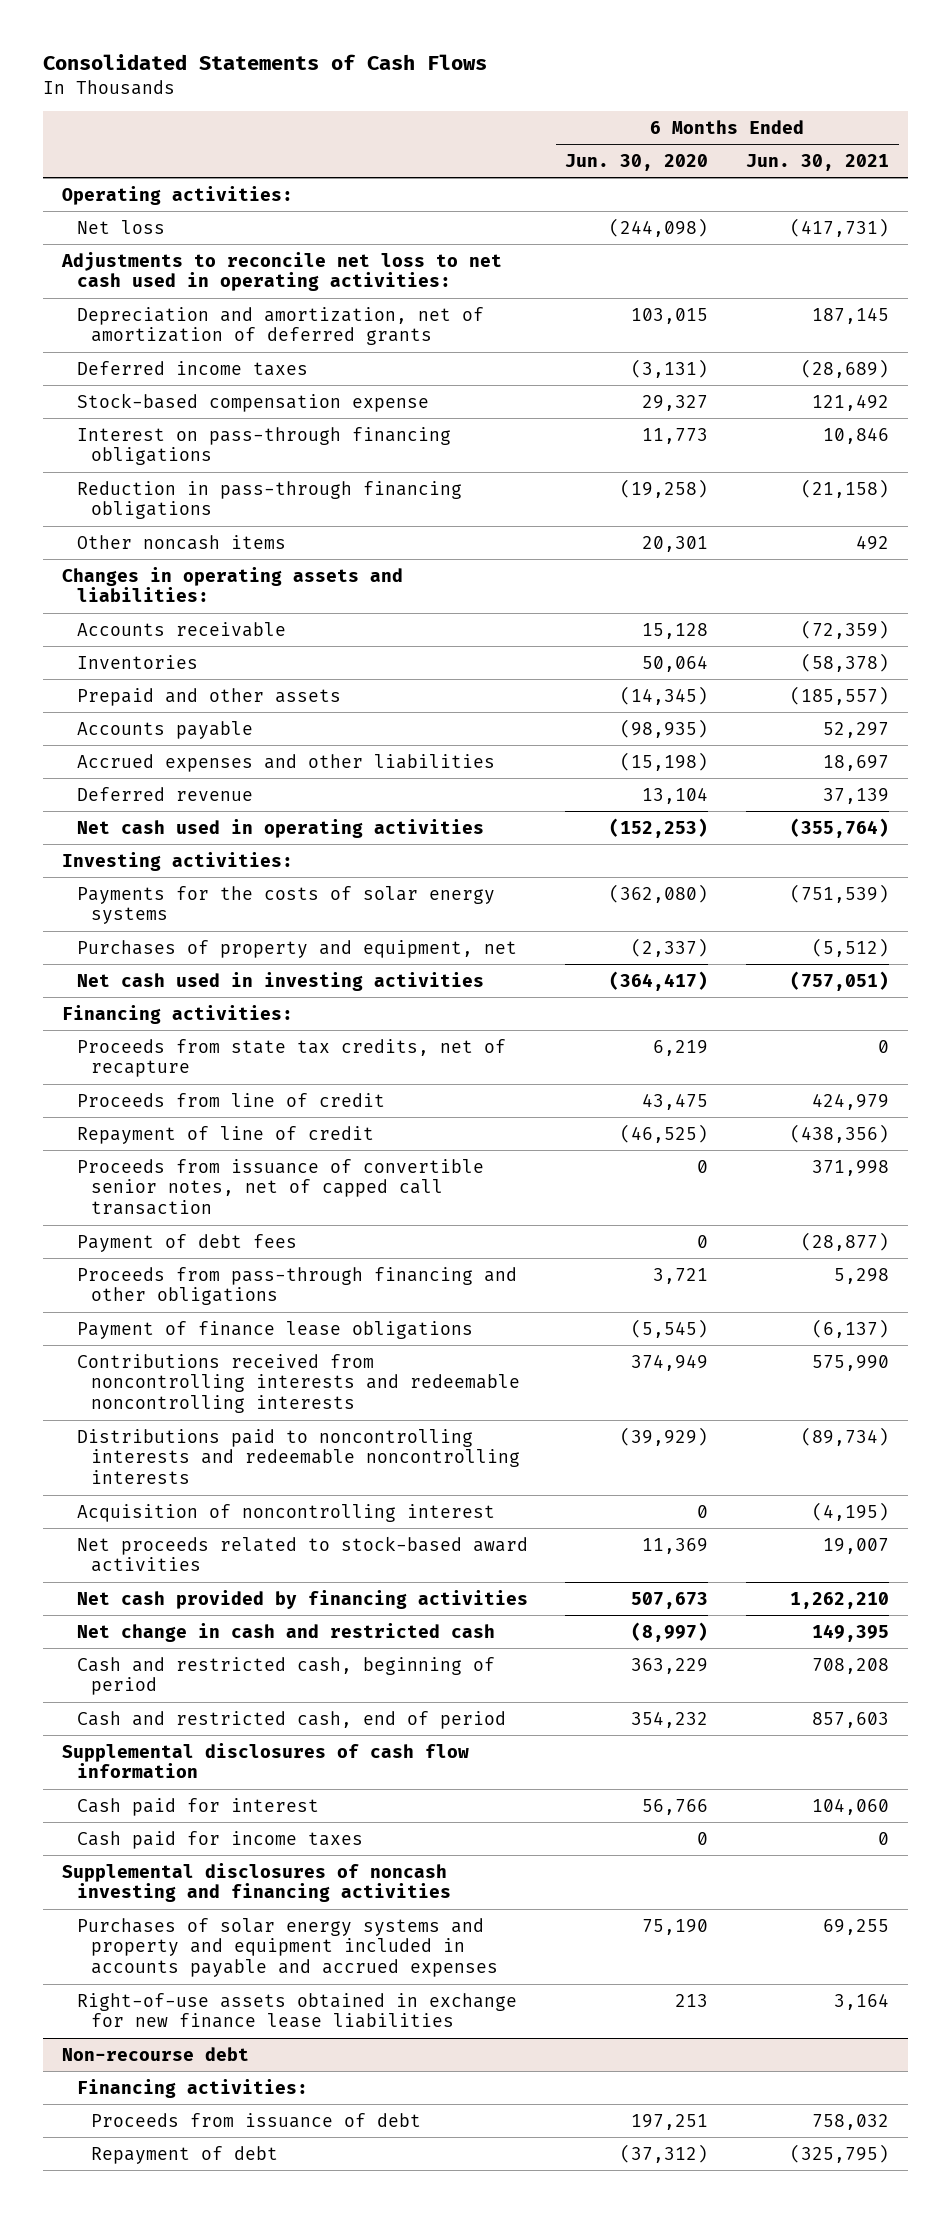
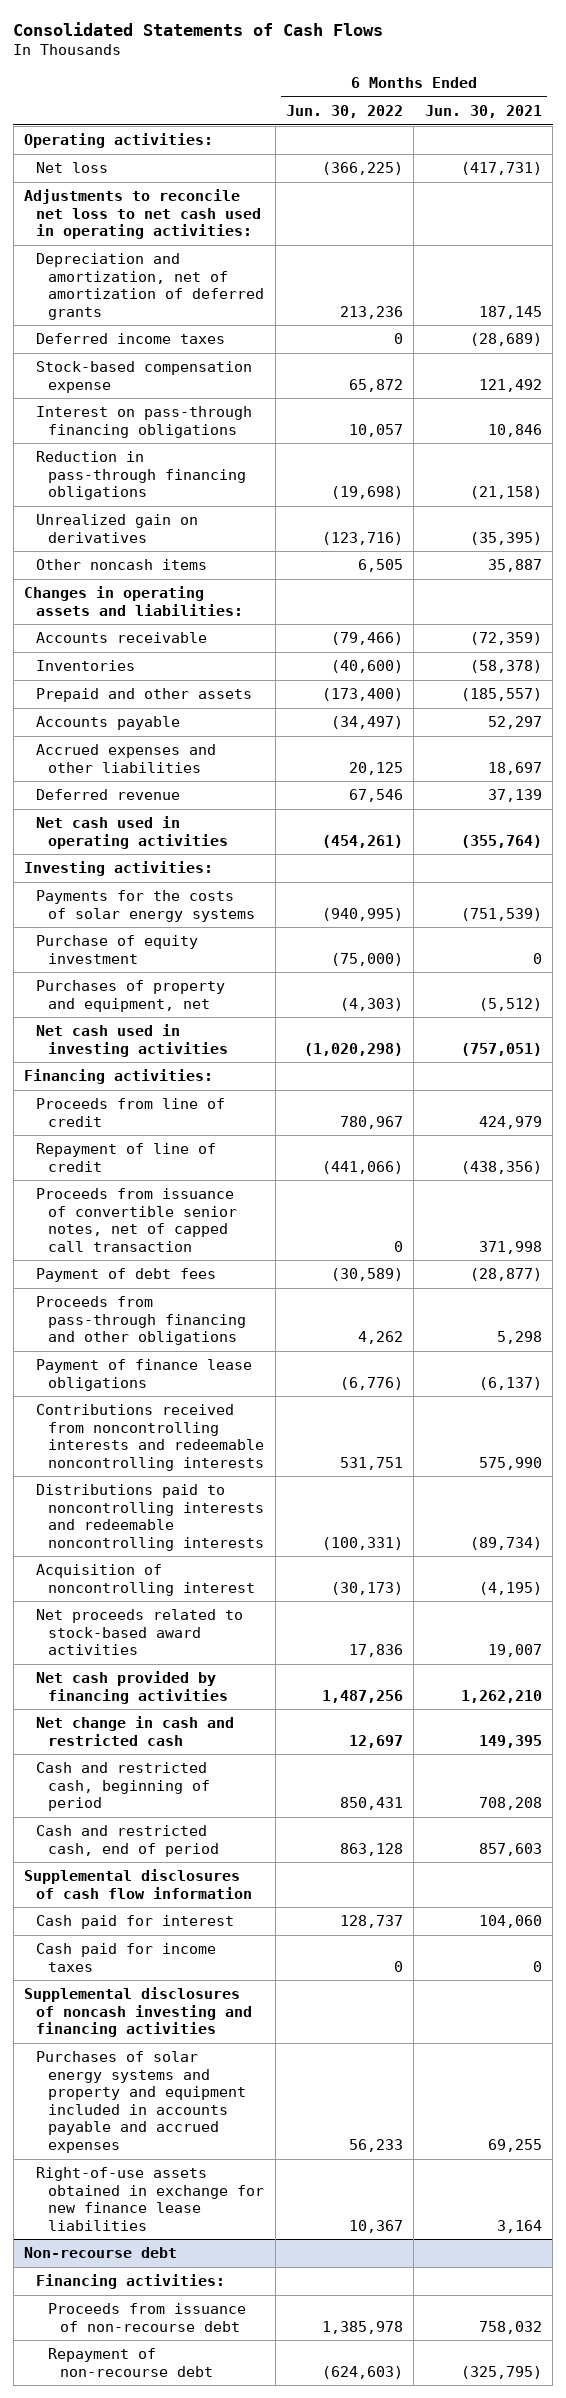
[565,153,709,171] Jun. 30, 2020 -> none
none -> [286,105,404,119] Jun. 30, 2022
none -> [36,514,199,543] Unrealized gain on derivatives
[856,534,890,550] 492 -> [487,559,542,573] 35,887
none -> [36,935,199,964] Purchase of equity investment
[76,1038,506,1078] Proceeds from state tax credits, net of recapture -> none
[91,2112,422,2128] Proceeds from issuance of debt -> [48,2303,247,2332] Proceeds from issuance of non-recourse debt
[91,2145,279,2164] Repayment of debt -> [48,2348,214,2377] Repayment of non-recourse debt

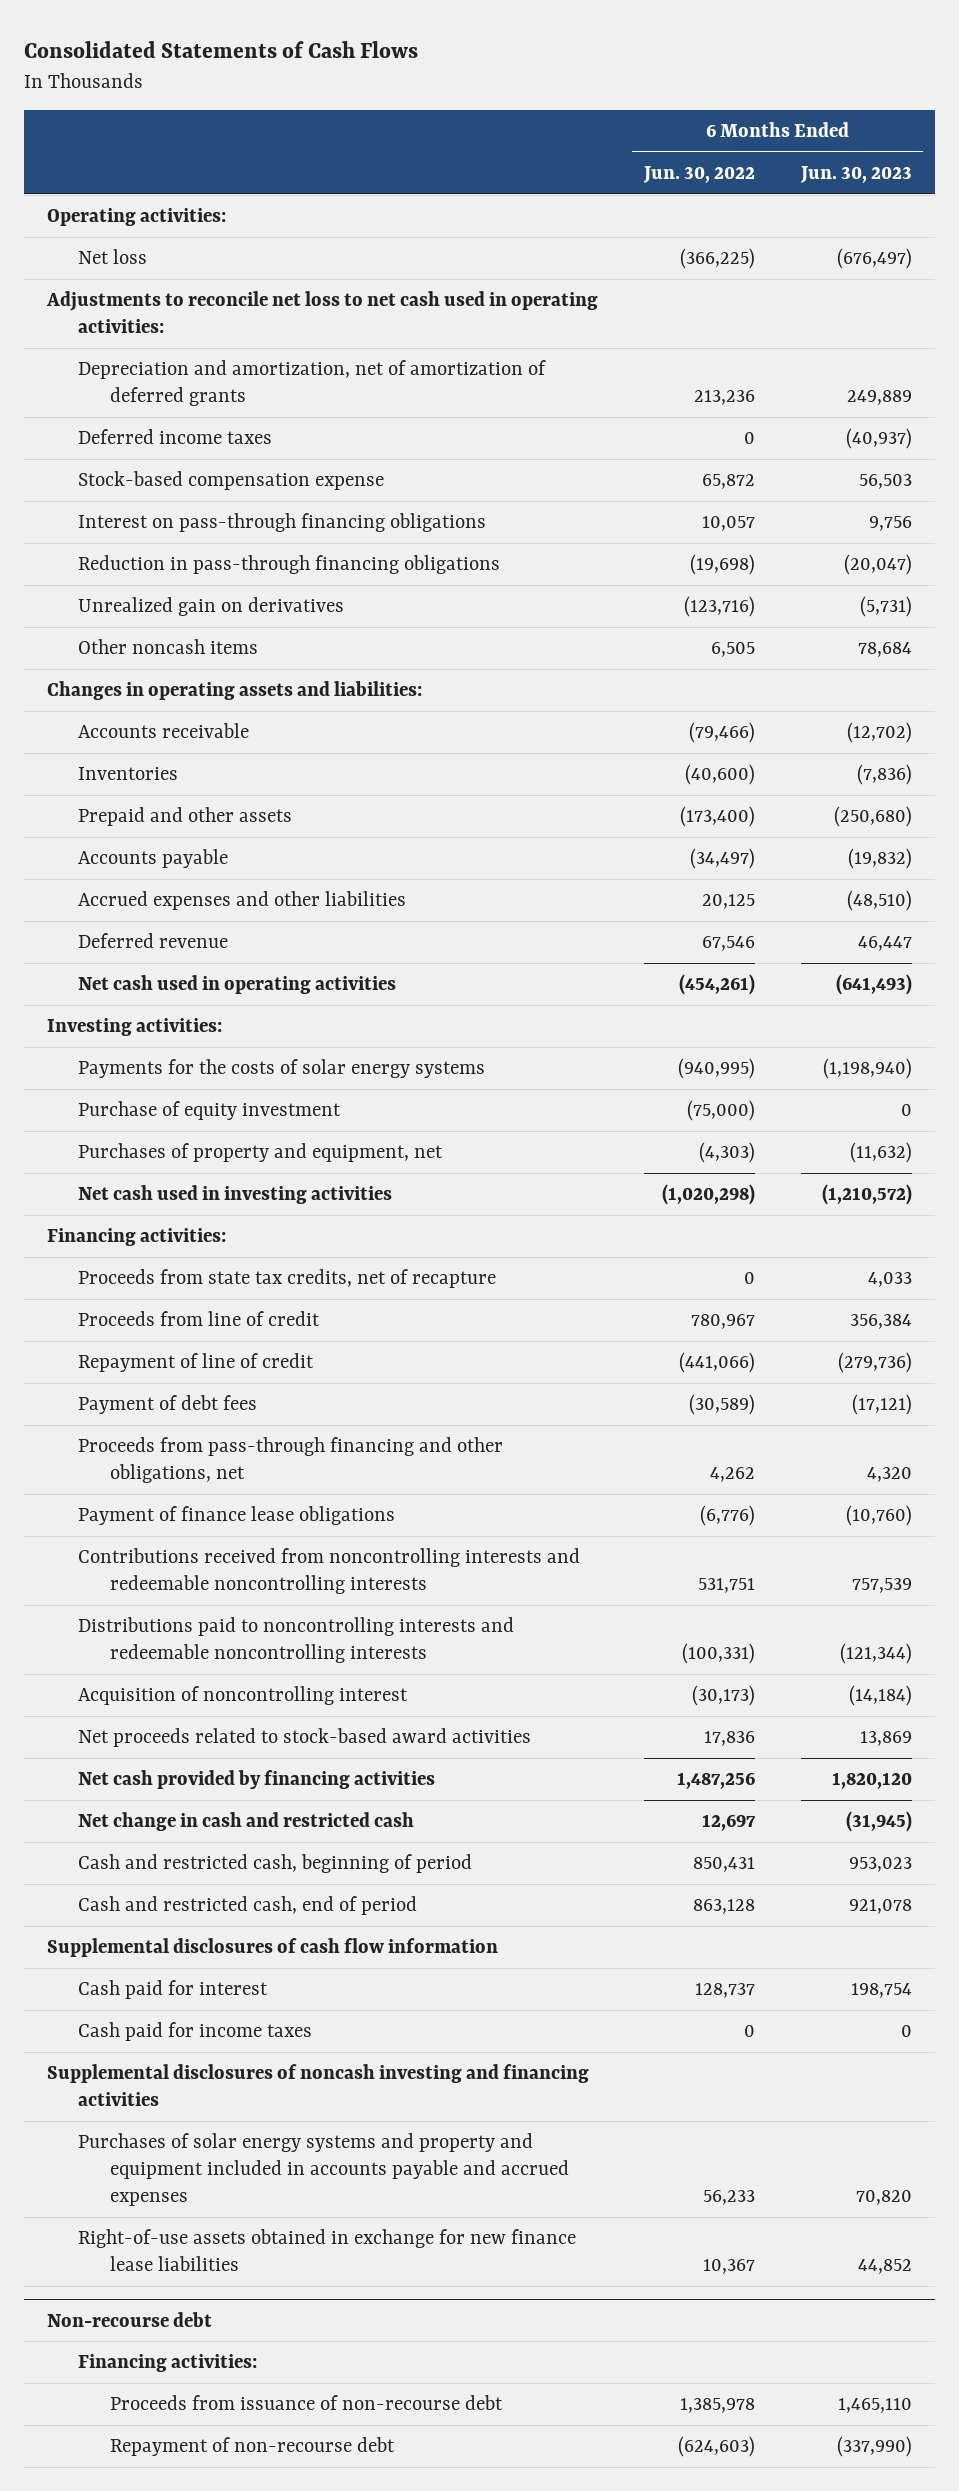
[424,105,542,119] Jun. 30, 2021 -> none
none -> [799,165,912,183] Jun. 30, 2023
none -> [78,1269,497,1289] Proceeds from state tax credits, net of recapture
[36,1188,238,1252] Proceeds from issuance of convertible senior notes, net of capped call transaction -> none
[36,1296,247,1346] Proceeds from pass-through financing and other obligations -> [78,1437,504,1484] Proceeds from pass-through financing and other obligations, net

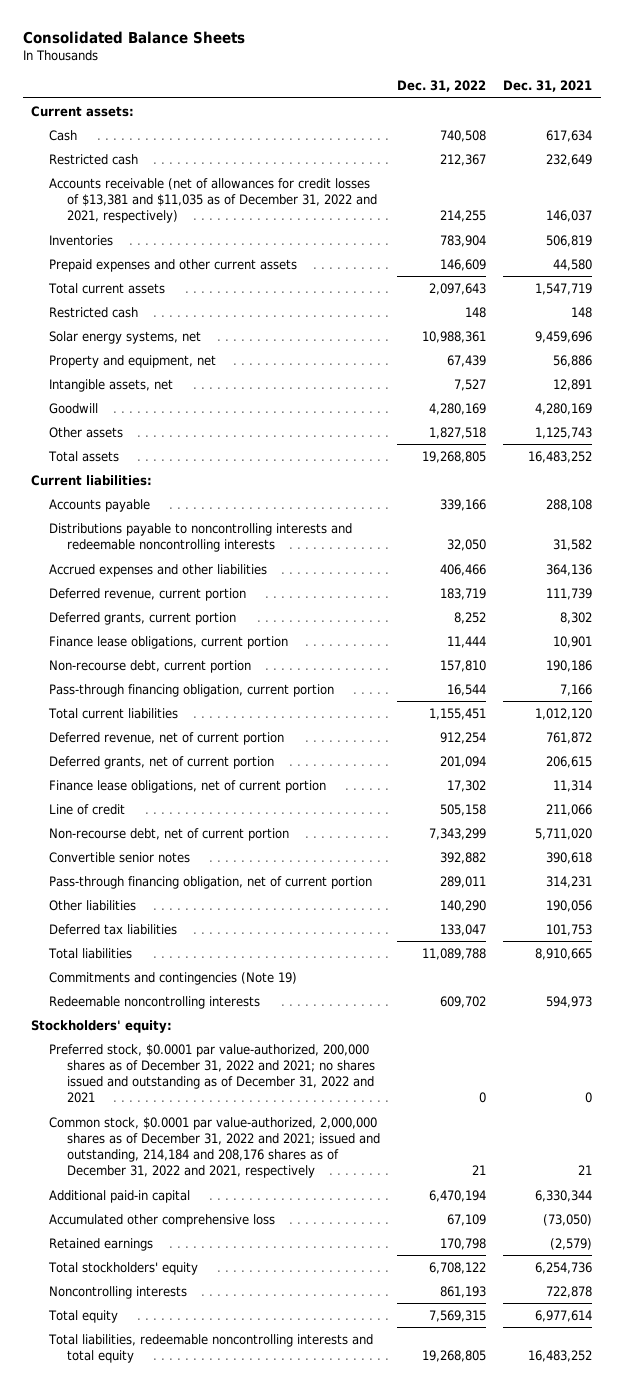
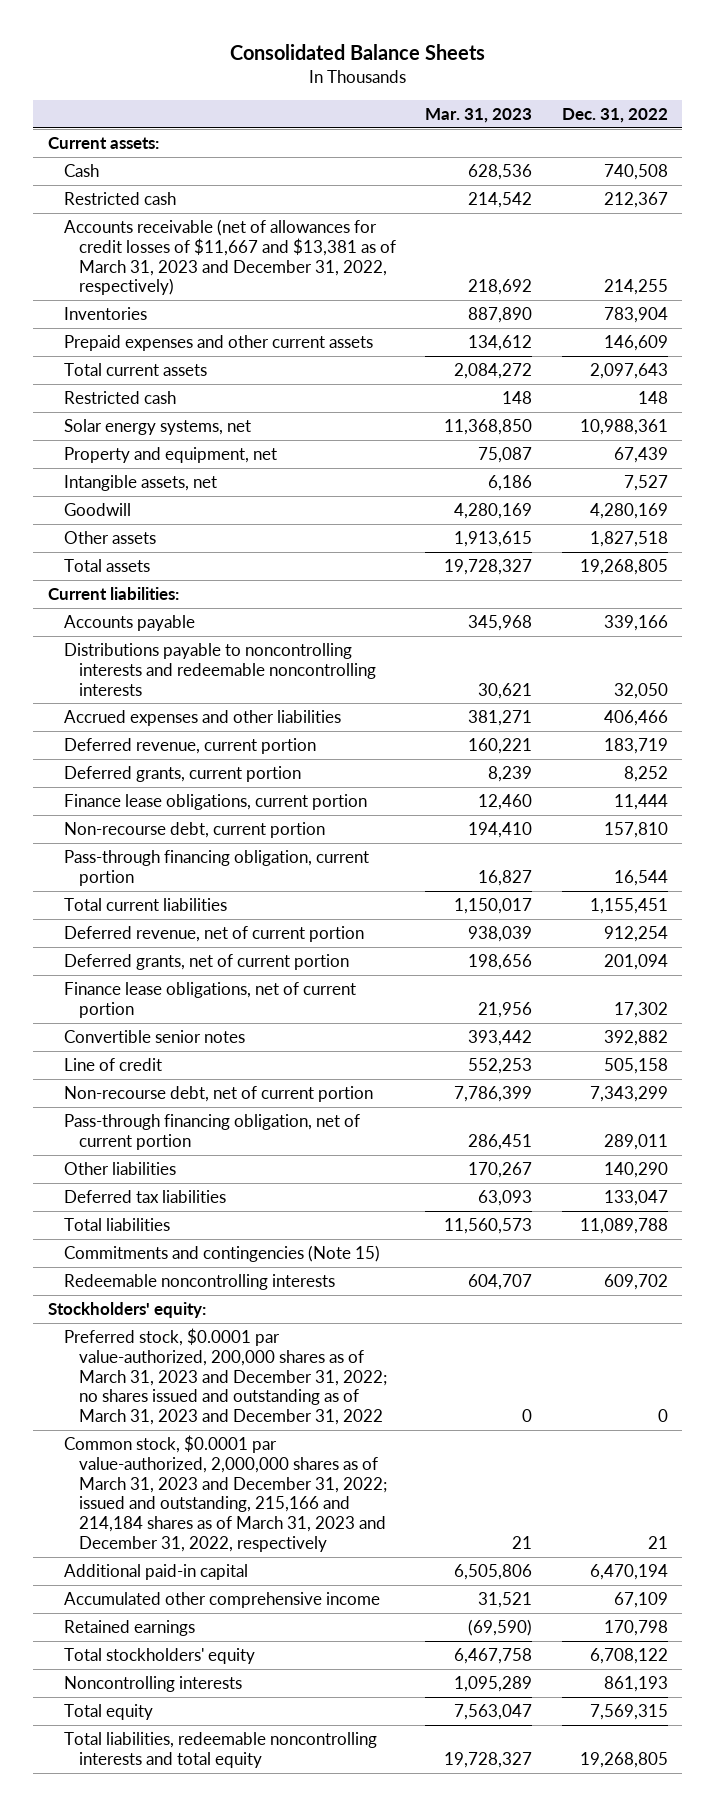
[503,80,593,93] Dec. 31, 2021 -> none
none -> [425,108,533,124] Mar. 31, 2023
[49,177,378,224] Accounts receivable (net of allowances for credit losses of $13,381 and $11,035 as of December 31, 2022 and 2021, respectively) -> [63,219,397,296] Accounts receivable (net of allowances for credit losses of $11,667 and $13,381 as of March 31, 2023 and December 31, 2022, respectively)
[49,851,191,863] Convertible senior notes -> [63,1030,245,1044] Convertible senior notes
[49,971,298,985] Commitments and contingencies (Note 19) -> [63,1245,380,1263] Commitments and contingencies (Note 15)
[49,1043,376,1104] Preferred stock, $0.0001 par value-authorized, 200,000 shares as of December 31, 2022 and 2021; no shares issued and outstanding as of December 31, 2022 and 2021 -> [63,1328,388,1426] Preferred stock, $0.0001 par value-authorized, 200,000 shares as of March 31, 2023 and December 31, 2022; no shares issued and outstanding as of March 31, 2023 and December 31, 2022
[49,1116,381,1179] Common stock, $0.0001 par value-authorized, 2,000,000 shares as of December 31, 2022 and 2021; issued and outstanding, 214,184 and 208,176 shares as of December 31, 2022 and 2021, respectively -> [63,1435,388,1552] Common stock, $0.0001 par value-authorized, 2,000,000 shares as of March 31, 2023 and December 31, 2022; issued and outstanding, 215,166 and 214,184 shares as of March 31, 2023 and December 31, 2022, respectively
[49,1213,276,1227] Accumulated other comprehensive loss -> [63,1592,380,1609] Accumulated other comprehensive income

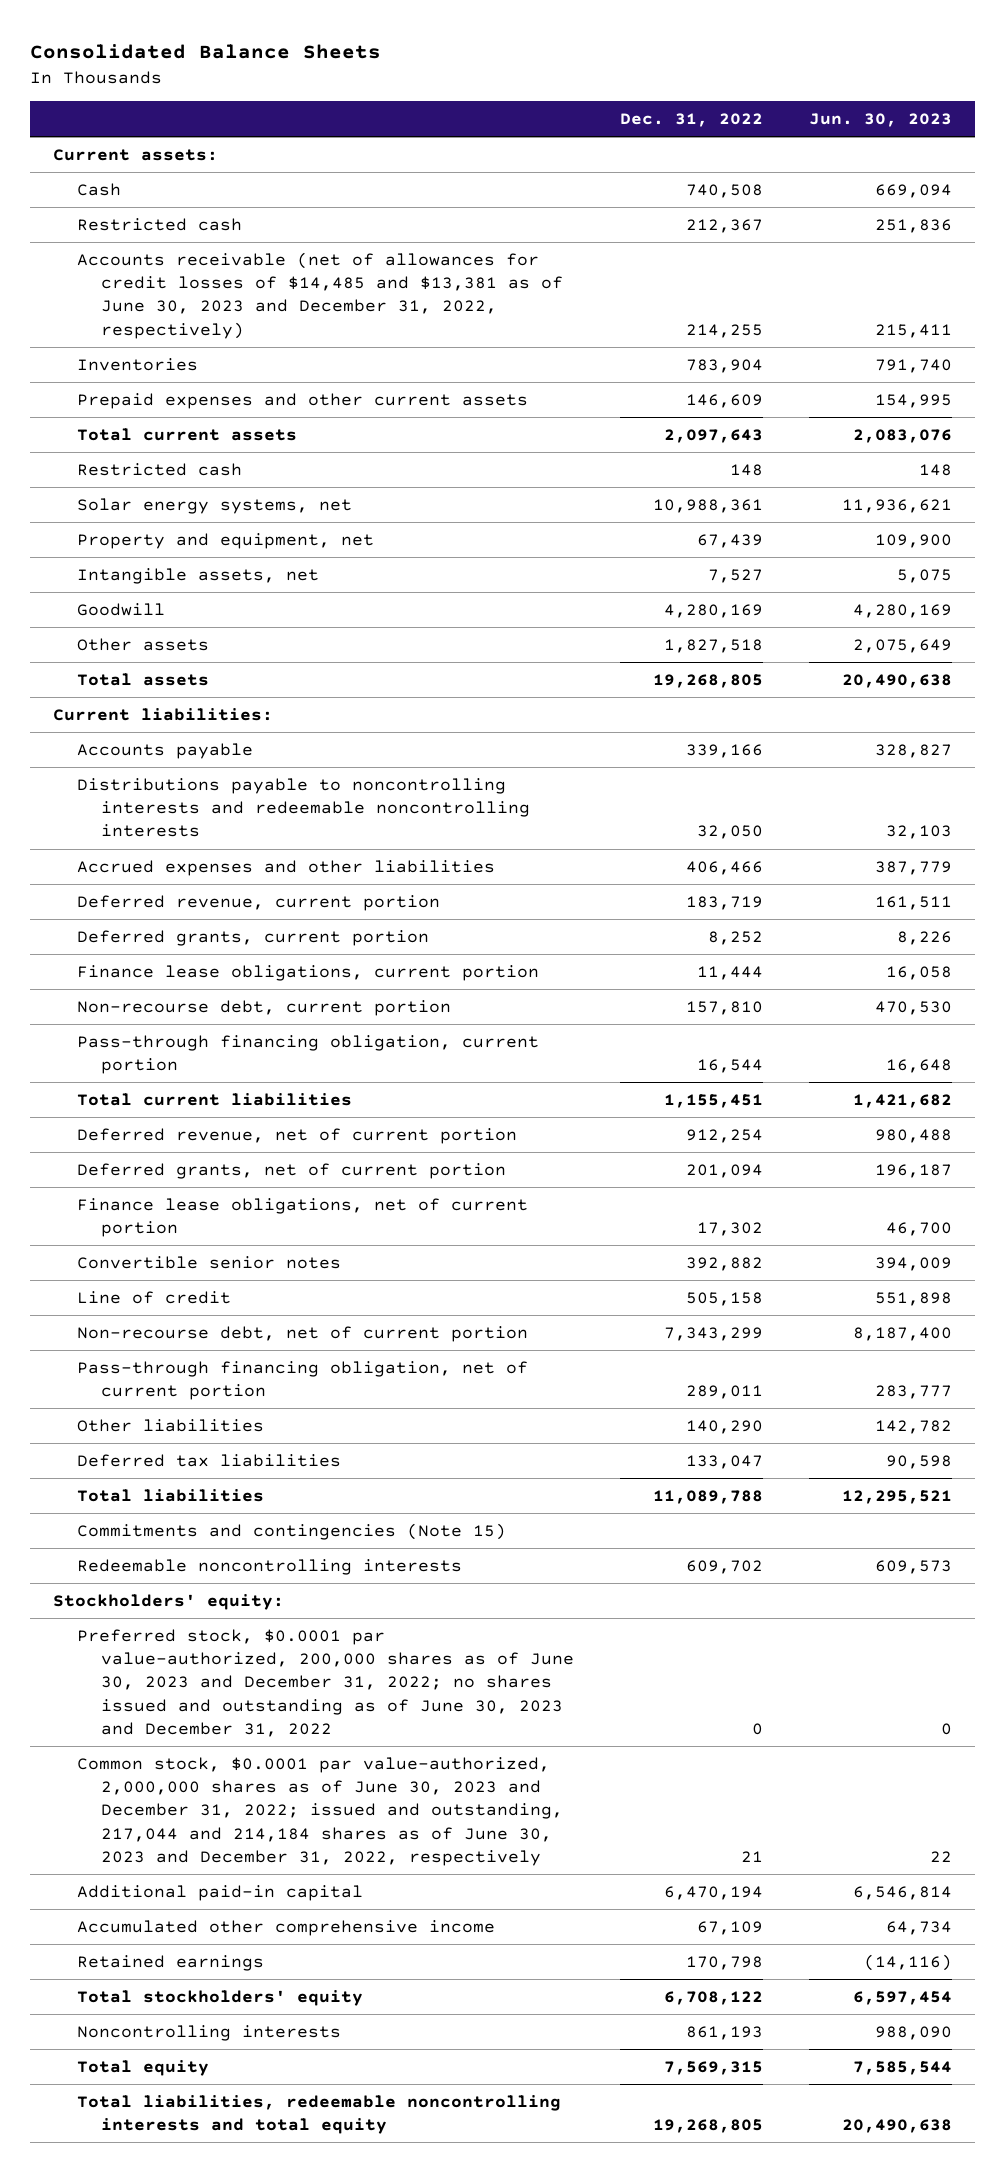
[425,108,533,124] Mar. 31, 2023 -> none
none -> [808,112,952,127] Jun. 30, 2023
[63,219,397,296] Accounts receivable (net of allowances for credit losses of $11,667 and $13,381 as of March 31, 2023 and December 31, 2022, respectively) -> [77,251,564,339] Accounts receivable (net of allowances for credit losses of $14,485 and $13,381 as of June 30, 2023 and December 31, 2022, respectively)
[63,1328,388,1426] Preferred stock, $0.0001 par value-authorized, 200,000 shares as of March 31, 2023 and December 31, 2022; no shares issued and outstanding as of March 31, 2023 and December 31, 2022 -> [77,1628,575,1737] Preferred stock, $0.0001 par value-authorized, 200,000 shares as of June 30, 2023 and December 31, 2022; no shares issued and outstanding as of June 30, 2023 and December 31, 2022
[63,1435,388,1552] Common stock, $0.0001 par value-authorized, 2,000,000 shares as of March 31, 2023 and December 31, 2022; issued and outstanding, 215,166 and 214,184 shares as of March 31, 2023 and December 31, 2022, respectively -> [77,1756,564,1866] Common stock, $0.0001 par value-authorized, 2,000,000 shares as of June 30, 2023 and December 31, 2022; issued and outstanding, 217,044 and 214,184 shares as of June 30, 2023 and December 31, 2022, respectively

